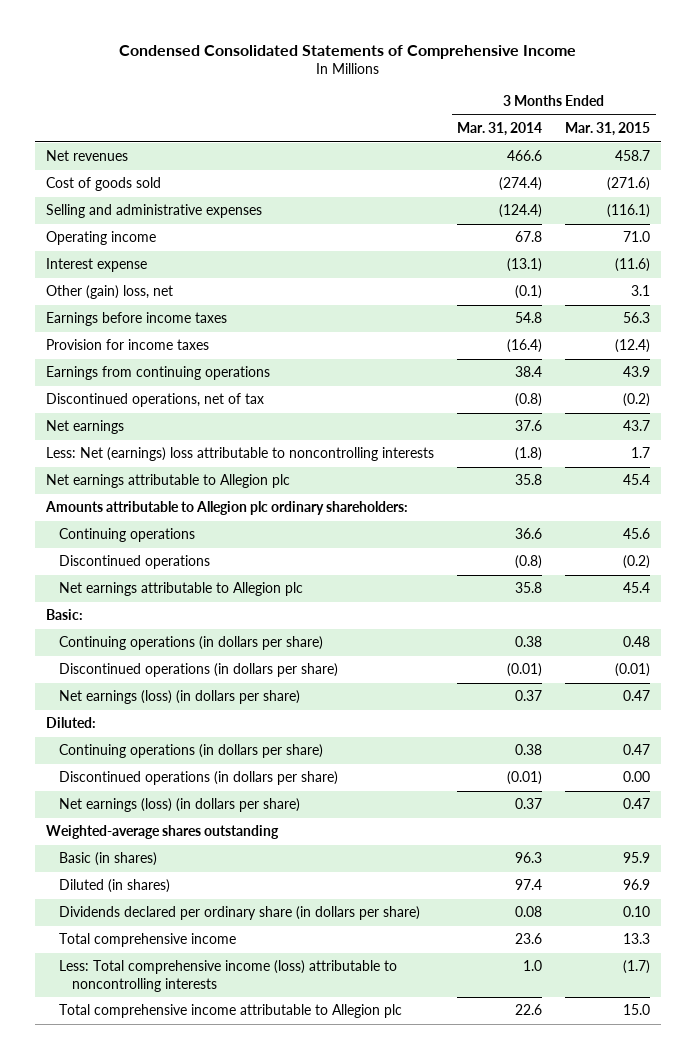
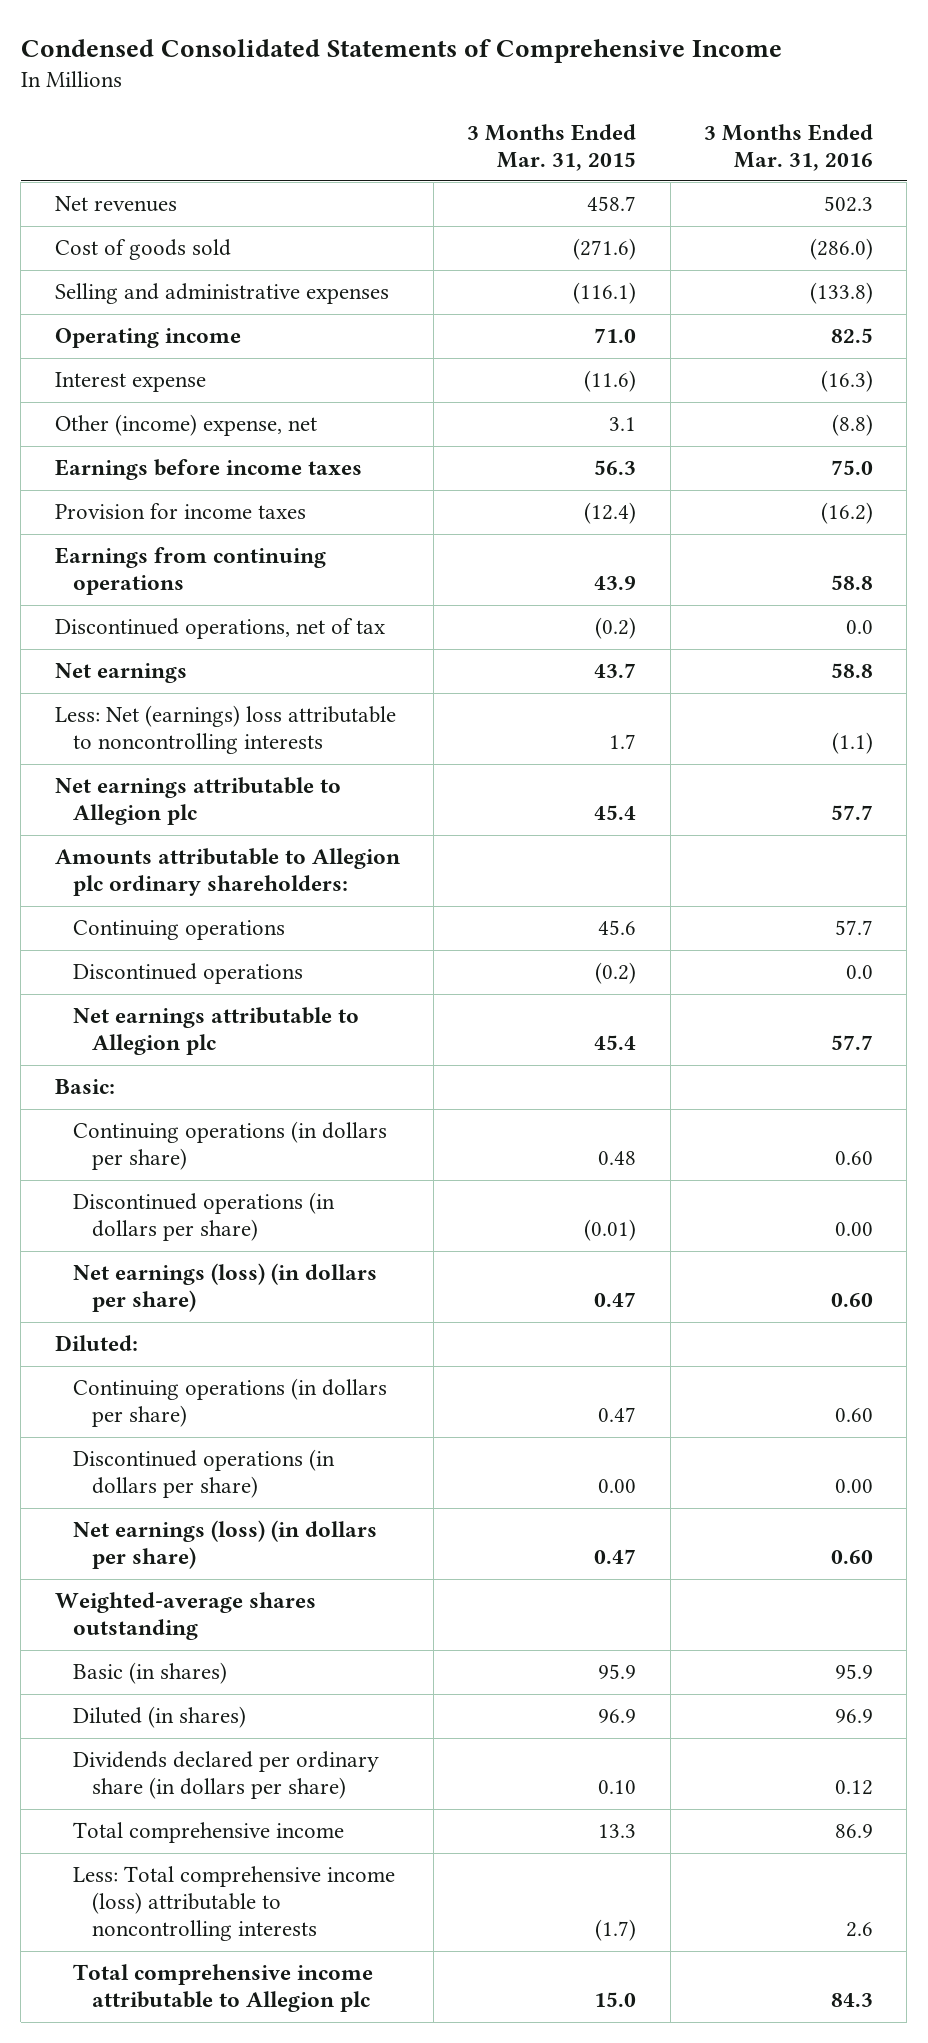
[457,122,543,137] Mar. 31, 2014 -> none
none -> [703,123,873,171] 3 Months Ended Mar. 31, 2016
[46,285,174,300] Other (gain) loss, net -> [54,414,317,437] Other (income) expense, net

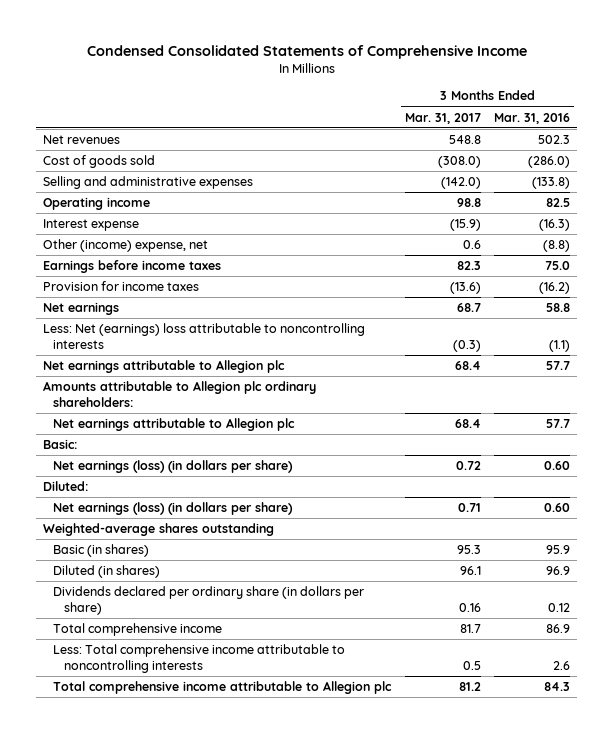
[467,123,637,171] 3 Months Ended Mar. 31, 2015 -> none
none -> [404,112,481,124] Mar. 31, 2017
[54,547,326,596] Earnings from continuing operations -> none
[54,618,385,640] Discontinued operations, net of tax -> none
[73,920,286,941] Continuing operations -> none
[73,963,304,985] Discontinued operations -> none
[73,1121,388,1171] Continuing operations (in dollars per share) -> none
[73,1192,336,1242] Discontinued operations (in dollars per share) -> none
[73,1378,388,1428] Continuing operations (in dollars per share) -> none
[73,1449,336,1499] Discontinued operations (in dollars per share) -> none
[73,1866,396,1942] Less: Total comprehensive income (loss) attributable to noncontrolling interests -> [53,644,346,673] Less: Total comprehensive income attributable to noncontrolling interests

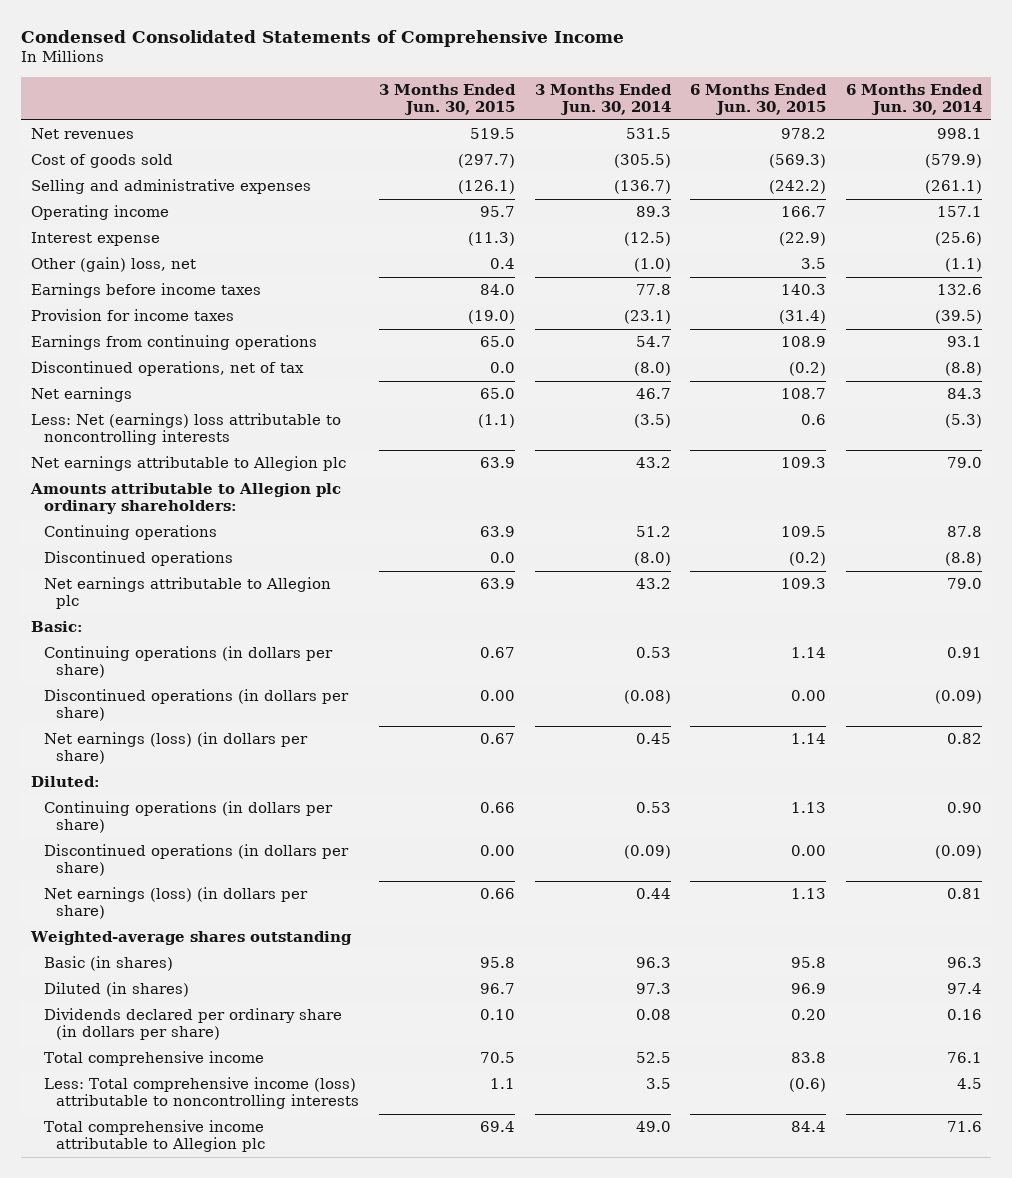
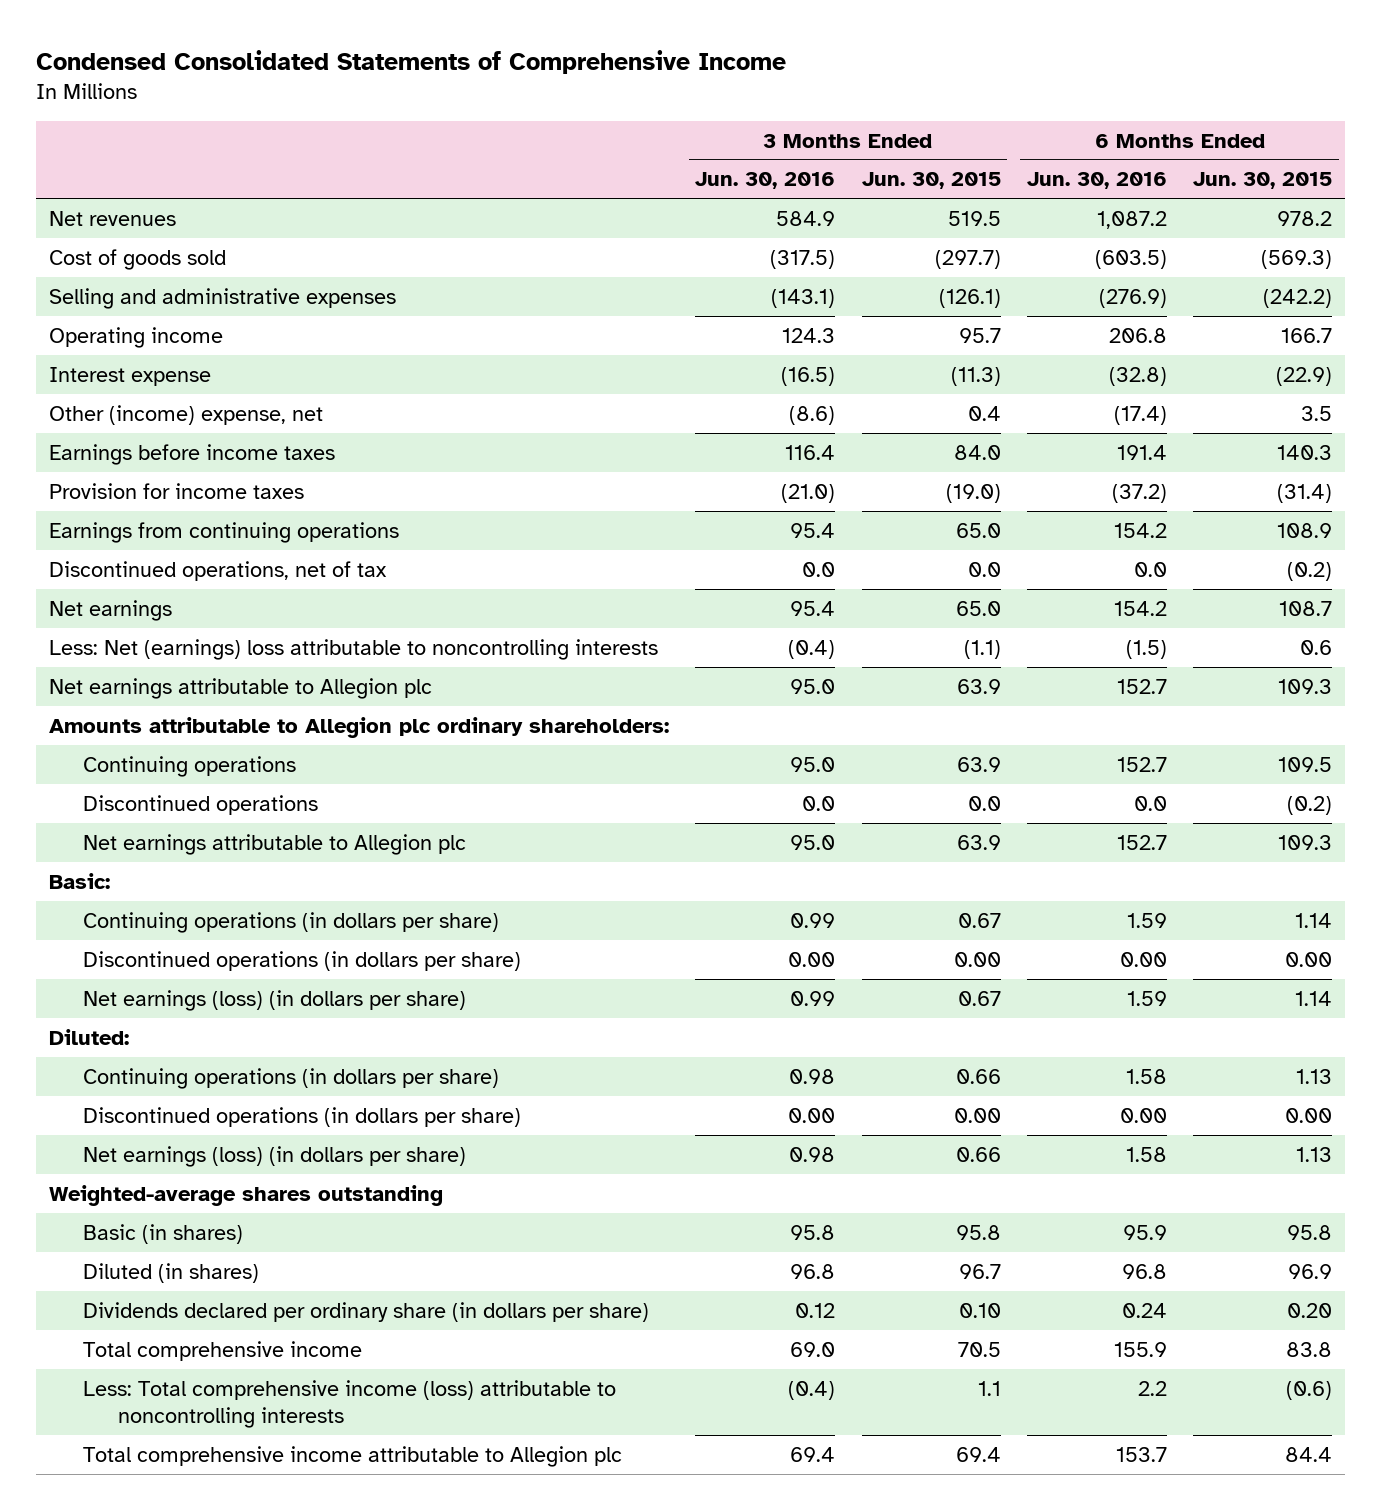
[534,84,672,116] 3 Months Ended Jun. 30, 2014 -> none
[845,84,983,116] 6 Months Ended Jun. 30, 2014 -> none
none -> [695,172,836,190] Jun. 30, 2016
none -> [1026,172,1167,190] Jun. 30, 2016
[30,257,196,273] Other (gain) loss, net -> [49,404,324,425] Other (income) expense, net

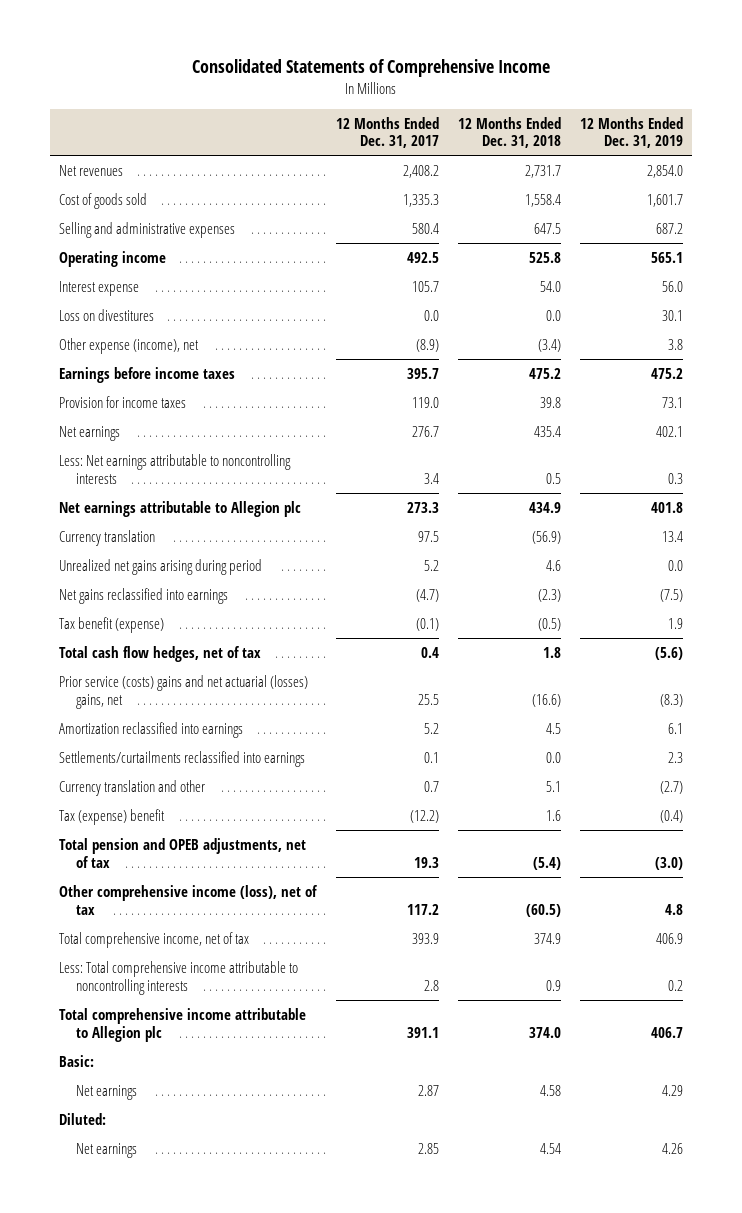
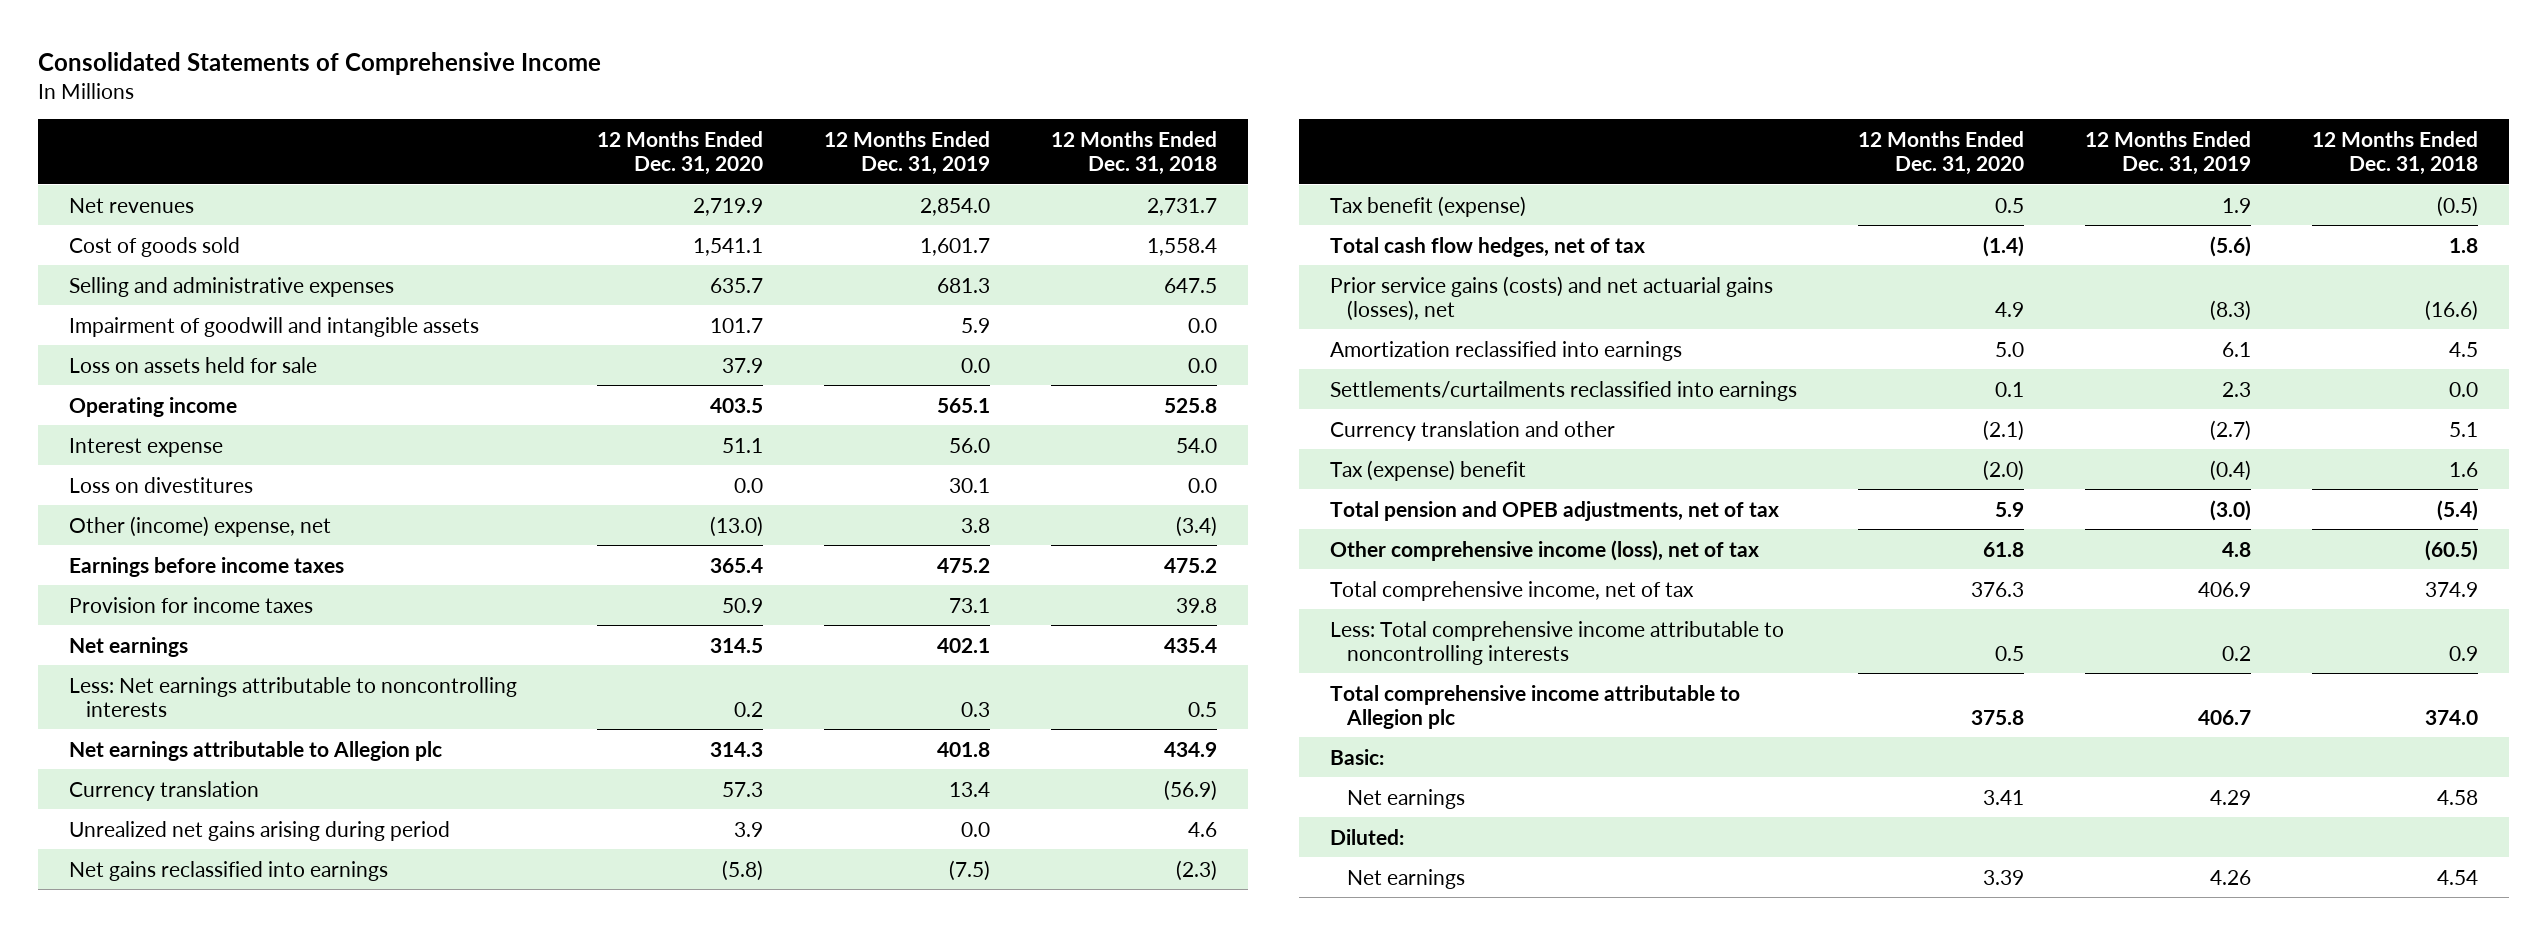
[335,116,439,149] 12 Months Ended Dec. 31, 2017 -> none
none -> [596,130,763,175] 12 Months Ended Dec. 31, 2020
[655,222,683,234] 687.2 -> [936,277,990,293] 681.3
none -> [68,316,479,337] Impairment of goodwill and intangible assets
none -> [68,356,317,373] Loss on assets held for sale
[59,337,200,354] Other expense (income), net -> [68,515,331,537] Other (income) expense, net
[59,674,309,709] Prior service (costs) gains and net actuarial (losses) gains, net -> [1329,275,1773,321] Prior service gains (costs) and net actuarial gains (losses), net

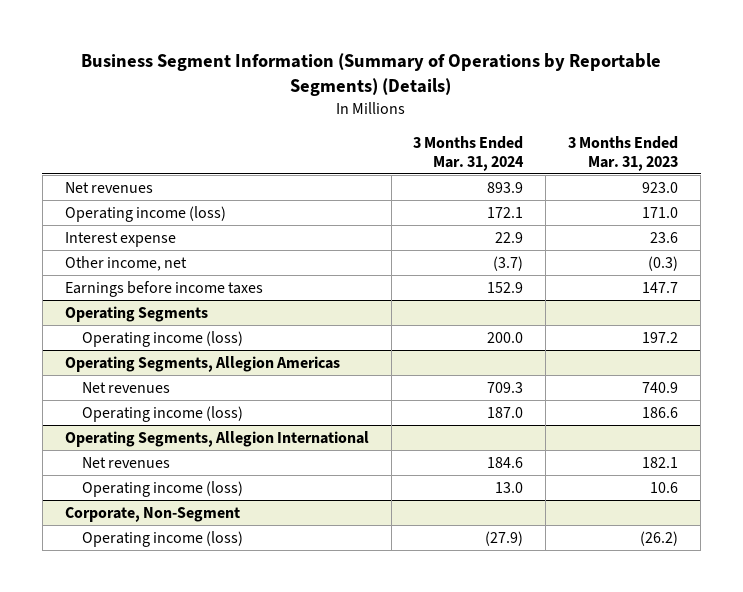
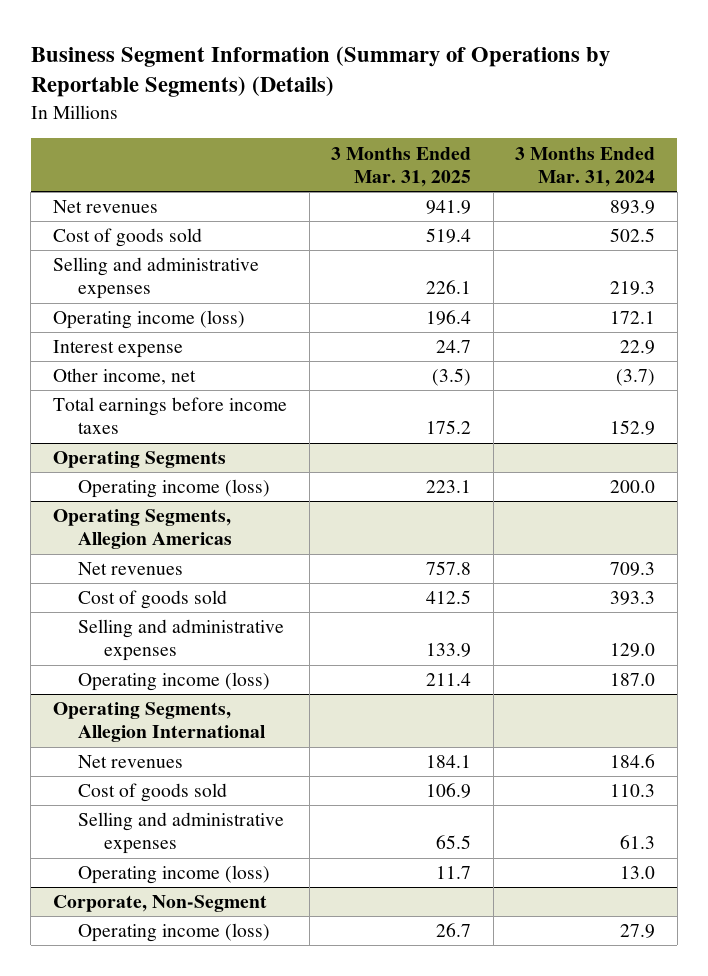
[568,135,679,171] 3 Months Ended Mar. 31, 2023 -> none
none -> [331,146,472,187] 3 Months Ended Mar. 31, 2025
none -> [52,228,202,248] Cost of goods sold
none -> [52,257,259,300] Selling and administrative expenses
[64,280,263,297] Earnings before income taxes -> [52,397,287,435] Total earnings before income taxes
none -> [78,590,228,610] Cost of goods sold
none -> [78,619,285,662] Selling and administrative expenses
none -> [78,783,228,803] Cost of goods sold
none -> [78,812,285,855] Selling and administrative expenses
[485,530,524,546] (27.9) -> [620,924,656,939] 27.9

